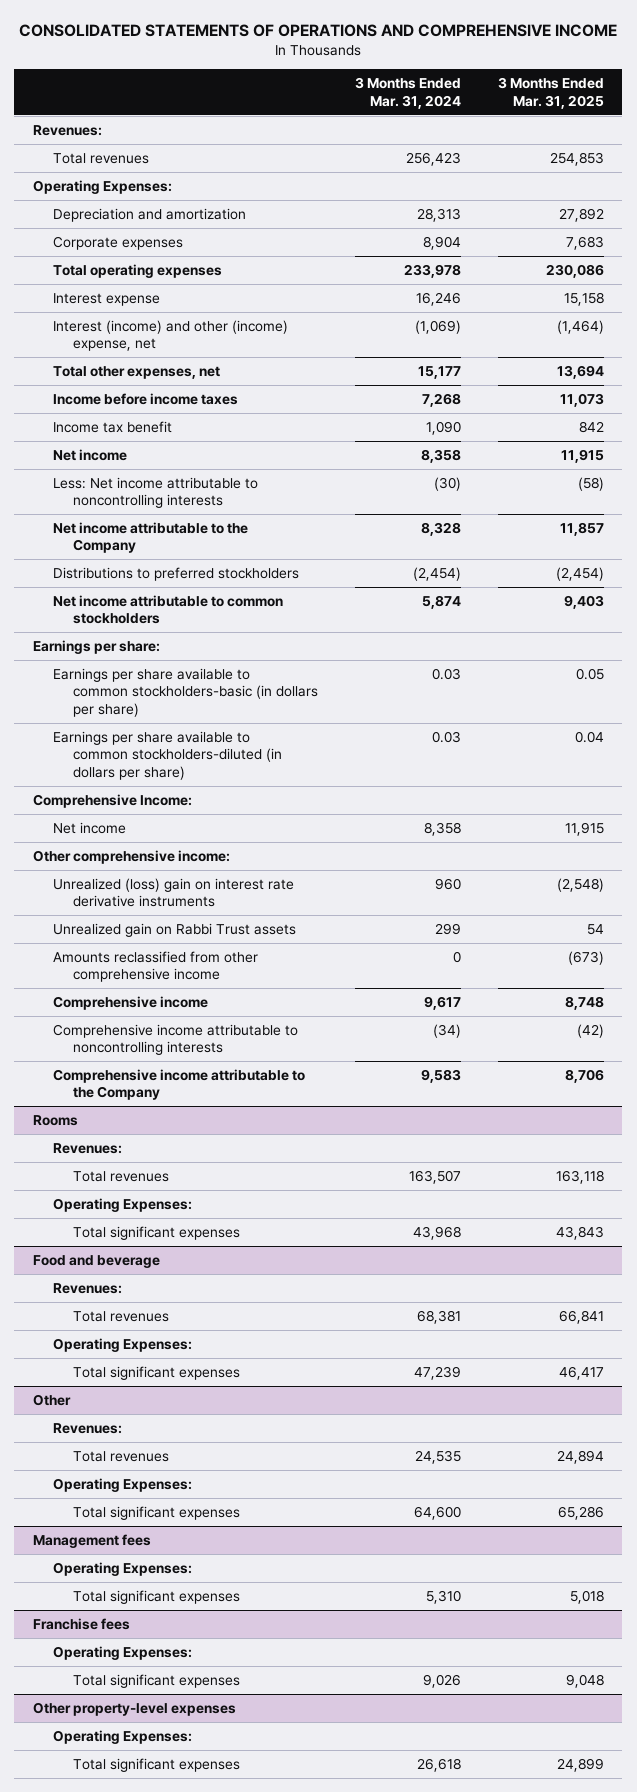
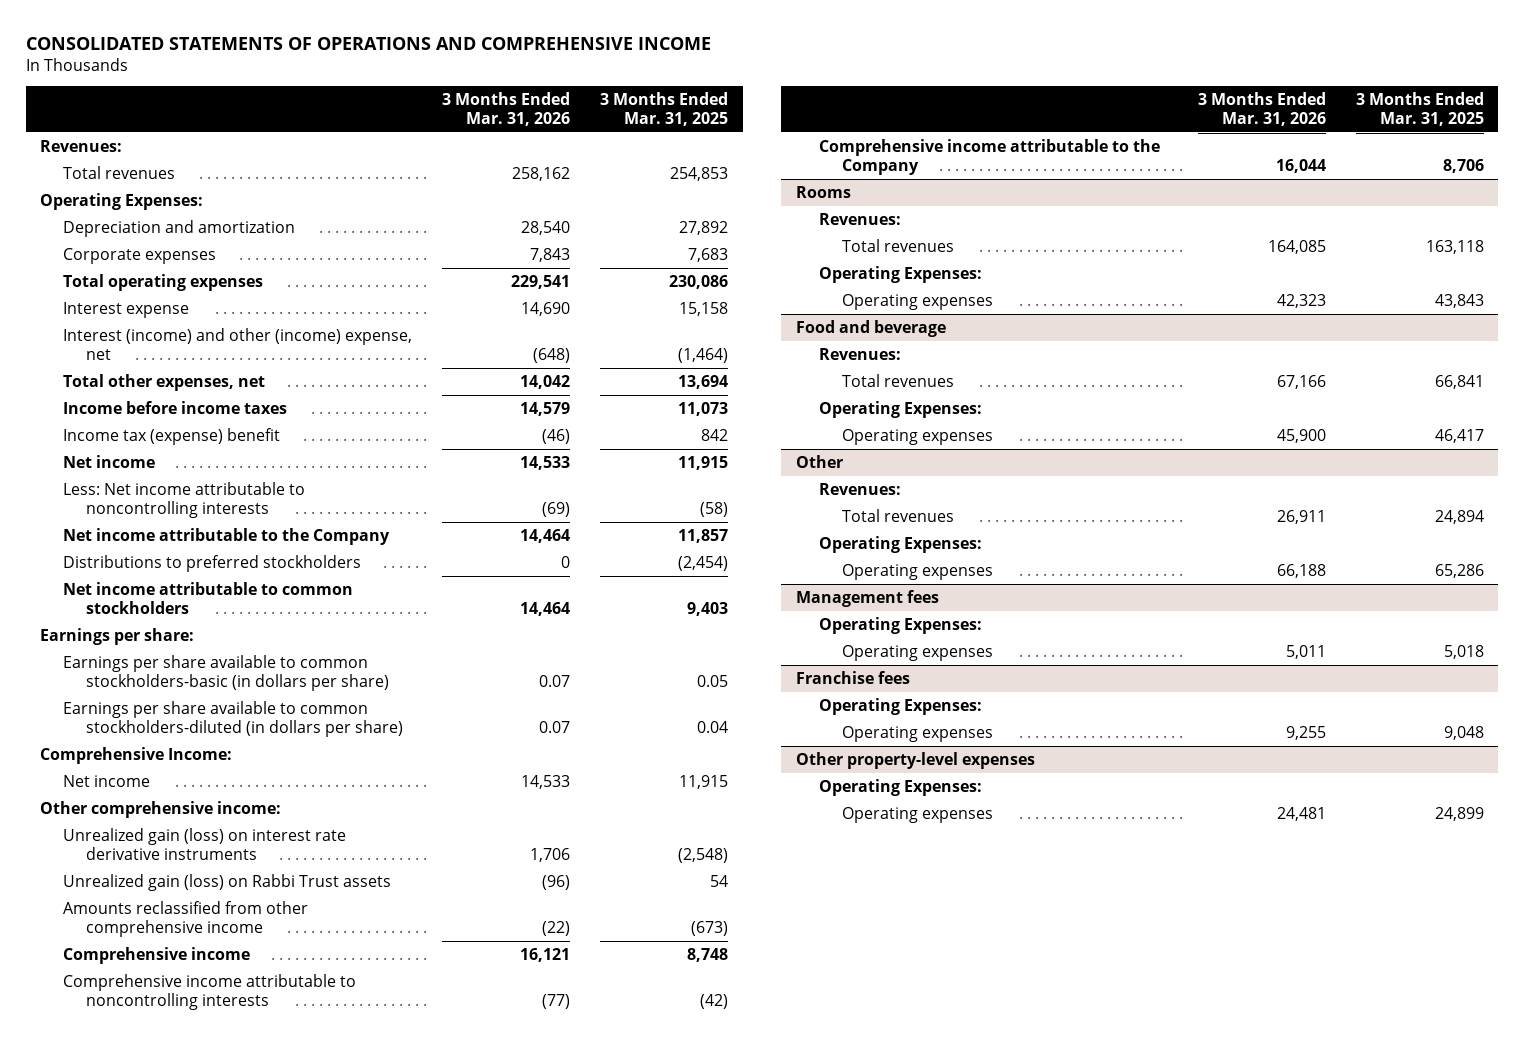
[355,77,462,109] 3 Months Ended Mar. 31, 2024 -> none
none -> [441,92,570,126] 3 Months Ended Mar. 31, 2026
[52,420,172,433] Income tax benefit -> [63,428,281,446] Income tax (expense) benefit
[52,877,294,908] Unrealized (loss) gain on interest rate derivative instruments -> [63,828,347,860] Unrealized gain (loss) on interest rate derivative instruments
[52,922,296,937] Unrealized gain on Rabbi Trust assets -> [63,874,392,892] Unrealized gain (loss) on Rabbi Trust assets
[73,1225,241,1240] Total significant expenses -> [841,294,993,311] Operating expenses
[73,1365,241,1380] Total significant expenses -> [841,429,993,446] Operating expenses
[73,1505,241,1520] Total significant expenses -> [841,564,993,581] Operating expenses
[73,1589,241,1604] Total significant expenses -> [841,645,993,662] Operating expenses
[73,1673,241,1688] Total significant expenses -> [841,726,993,743] Operating expenses
[73,1757,241,1772] Total significant expenses -> [841,807,993,824] Operating expenses

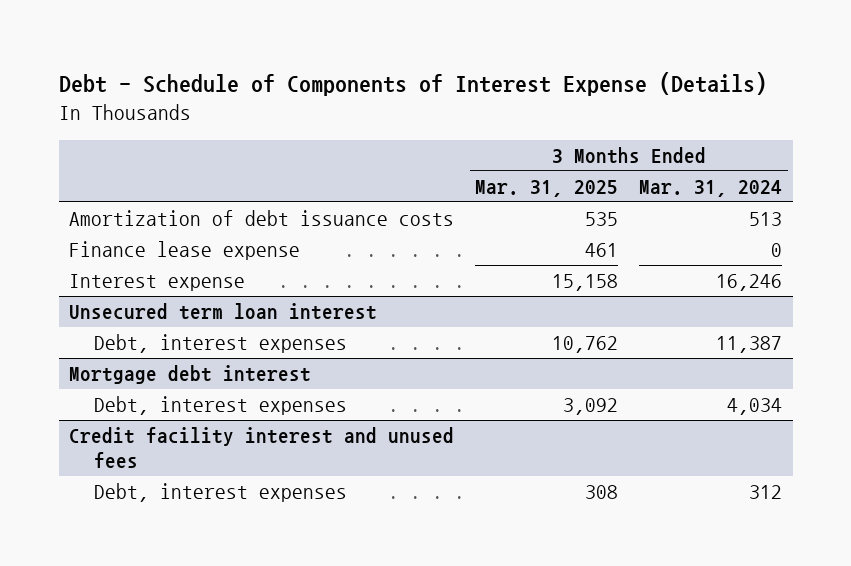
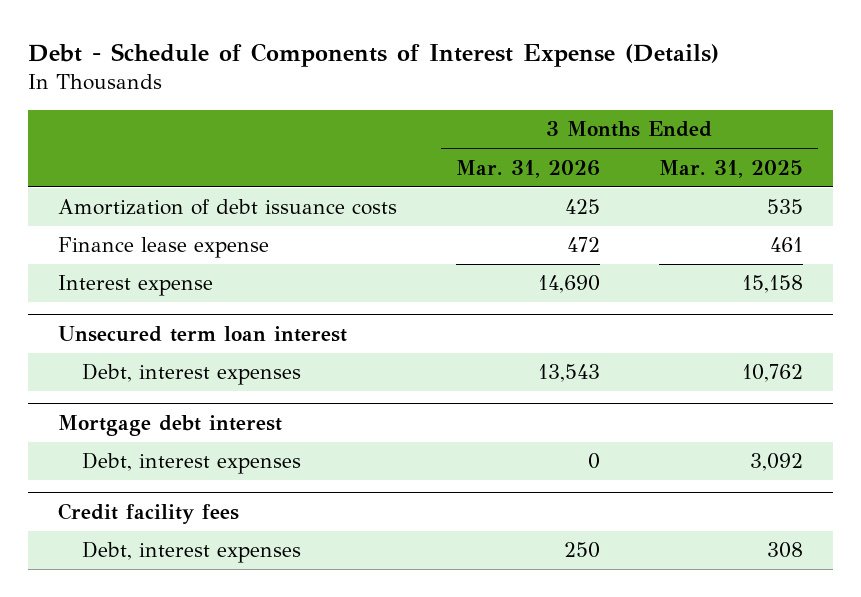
[639,180,783,198] Mar. 31, 2024 -> none
none -> [455,159,600,178] Mar. 31, 2026
[69,427,455,468] Credit facility interest and unused fees -> [57,503,239,525] Credit facility fees

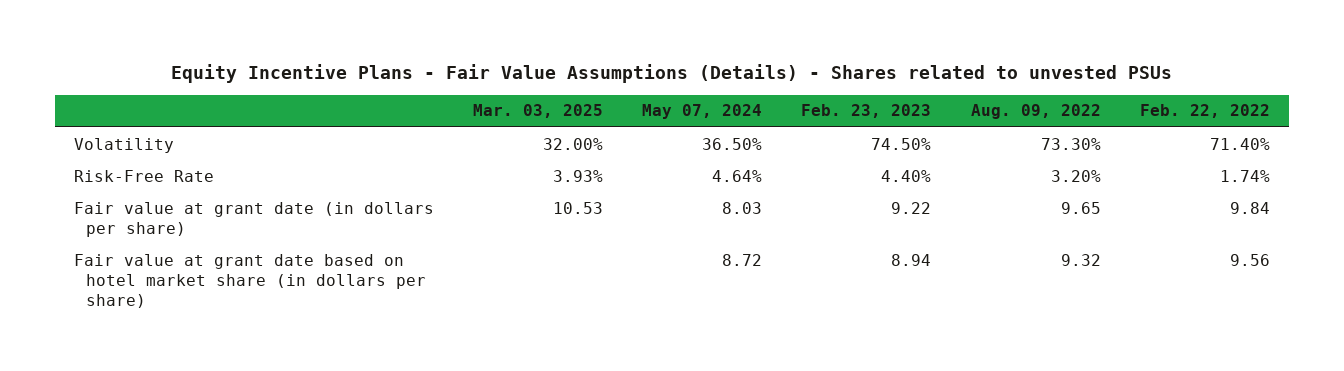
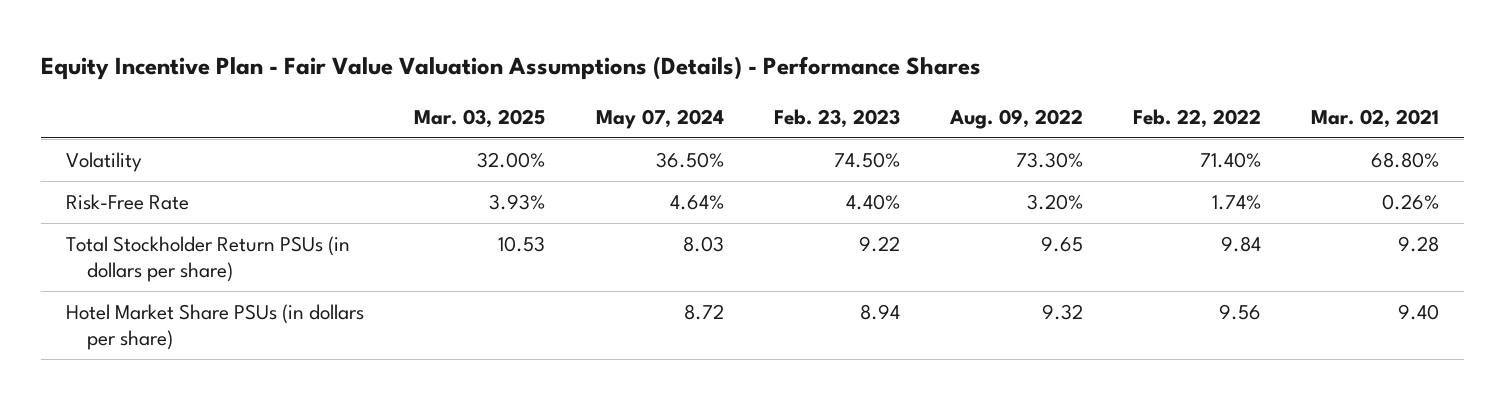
[170,63,1172,83] Equity Incentive Plans - Fair Value Assumptions (Details) - Shares related to unvested PSUs -> [41,56,982,81] Equity Incentive Plan - Fair Value Valuation Assumptions (Details) - Performance Shares
none -> [1311,108,1440,128] Mar. 02, 2021
[74,201,435,237] Fair value at grant date (in dollars per share) -> [66,236,351,282] Total Stockholder Return PSUs (in dollars per share)
[74,253,426,308] Fair value at grant date based on hotel market share (in dollars per share) -> [66,304,365,350] Hotel Market Share PSUs (in dollars per share)

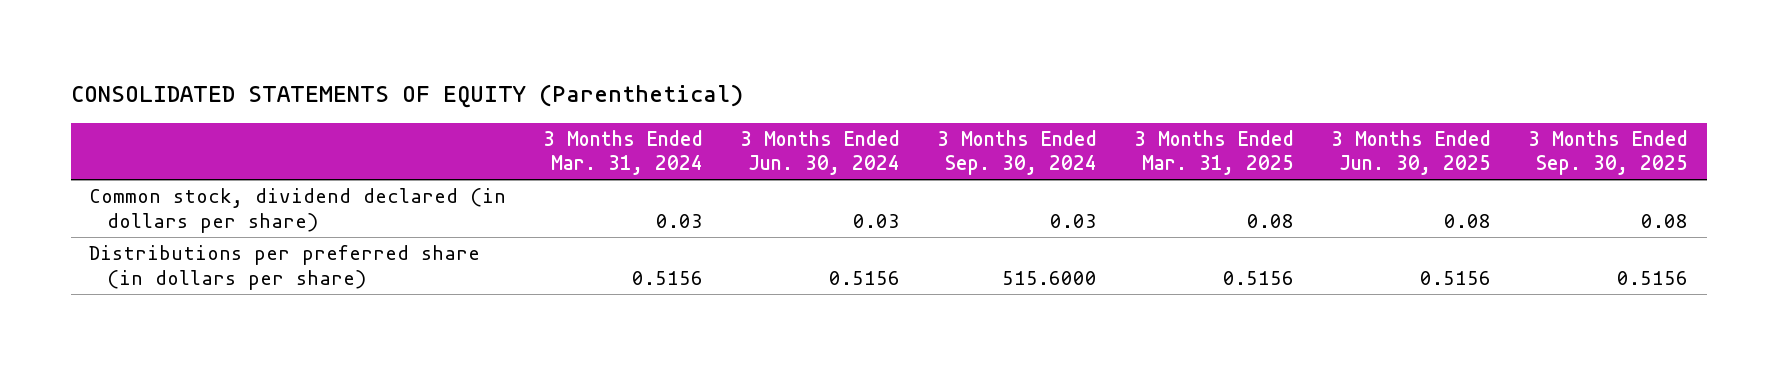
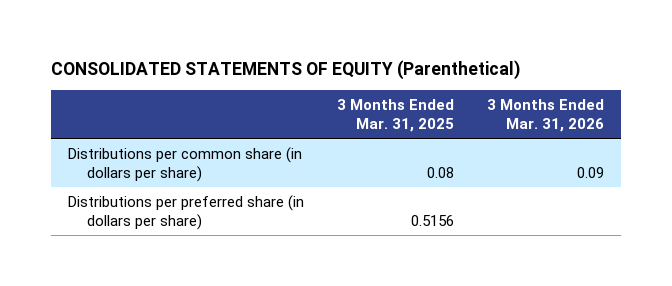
[543,129,704,176] 3 Months Ended Mar. 31, 2024 -> none
[740,129,901,176] 3 Months Ended Jun. 30, 2024 -> none
[937,129,1098,176] 3 Months Ended Sep. 30, 2024 -> none
[1331,129,1492,176] 3 Months Ended Jun. 30, 2025 -> none
[1528,129,1689,176] 3 Months Ended Sep. 30, 2025 -> none
none -> [487,98,605,132] 3 Months Ended Mar. 31, 2026
[89,188,507,233] Common stock, dividend declared (in dollars per share) -> [67,146,302,182] Distributions per common share (in dollars per share)

